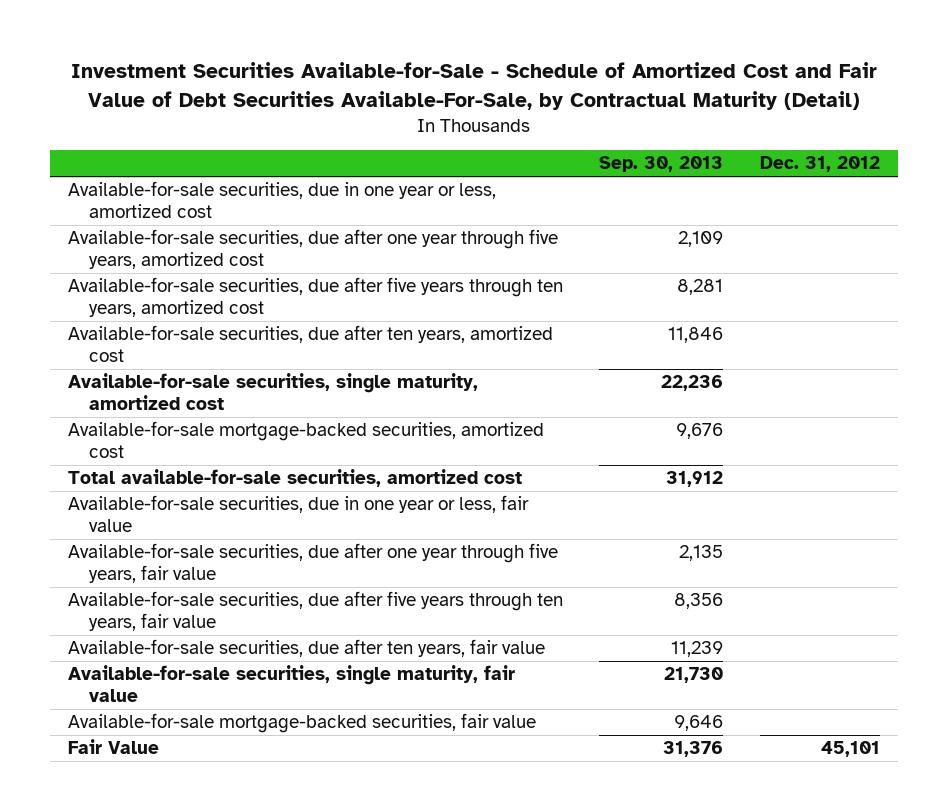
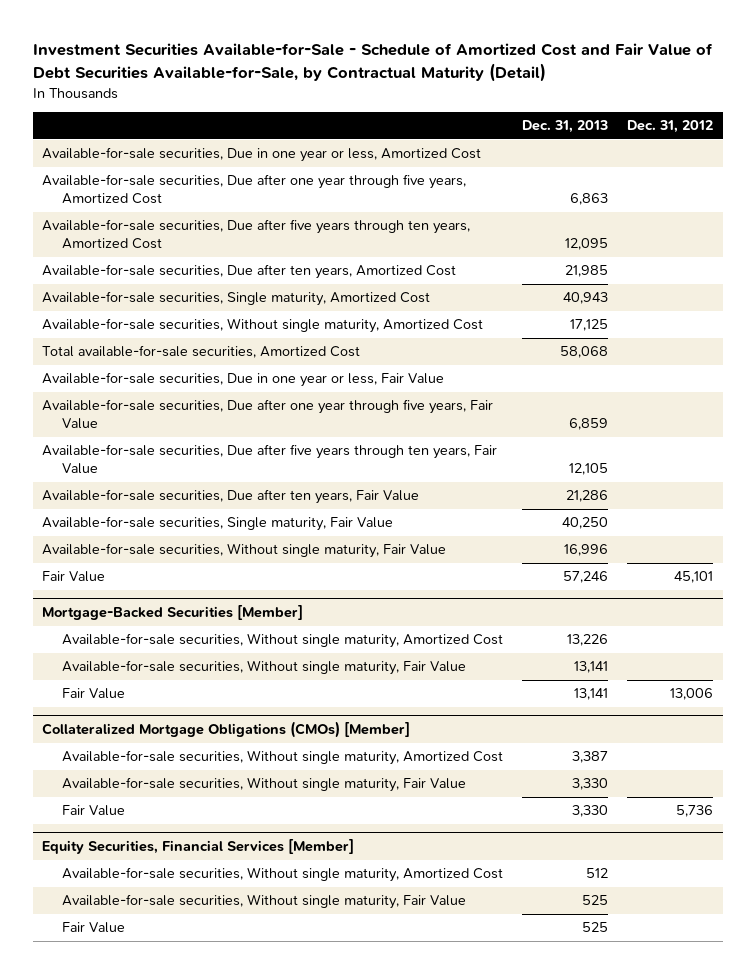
[70,62,877,110] Investment Securities Available-for-Sale - Schedule of Amortized Cost and Fair Value of Debt Securities Available-For-Sale, by Contractual Maturity (Detail) -> [32,43,713,82] Investment Securities Available-for-Sale - Schedule of Amortized Cost and Fair Value of Debt Securities Available-for-Sale, by Contractual Maturity (Detail)
[599,156,724,173] Sep. 30, 2013 -> none
none -> [521,120,608,134] Dec. 31, 2013
[67,181,496,218] Available-for-sale securities, due in one year or less, amortized cost -> [42,147,482,163] Available-for-sale securities, Due in one year or less, Amortized Cost
[67,229,558,269] Available-for-sale securities, due after one year through five years, amortized cost -> [42,174,467,205] Available-for-sale securities, Due after one year through five years, Amortized Cost
[67,277,563,317] Available-for-sale securities, due after five years through ten years, amortized cost -> [42,219,471,250] Available-for-sale securities, Due after five years through ten years, Amortized Cost
[67,325,553,362] Available-for-sale securities, due after ten years, amortized cost -> [42,264,457,280] Available-for-sale securities, Due after ten years, Amortized Cost
[67,373,478,410] Available-for-sale securities, single maturity, amortized cost -> [42,291,431,307] Available-for-sale securities, Single maturity, Amortized Cost
[67,421,544,458] Available-for-sale mortgage-backed securities, amortized cost -> [42,318,484,334] Available-for-sale securities, Without single maturity, Amortized Cost
[67,469,522,488] Total available-for-sale securities, amortized cost -> [42,345,361,359] Total available-for-sale securities, Amortized Cost
[67,495,529,532] Available-for-sale securities, due in one year or less, fair value -> [42,372,445,388] Available-for-sale securities, Due in one year or less, Fair Value
[67,543,558,583] Available-for-sale securities, due after one year through five years, fair value -> [42,399,494,430] Available-for-sale securities, Due after one year through five years, Fair Value
[67,591,563,631] Available-for-sale securities, due after five years through ten years, fair value -> [42,444,498,475] Available-for-sale securities, Due after five years through ten years, Fair Value
[67,639,545,658] Available-for-sale securities, due after ten years, fair value -> [42,489,420,505] Available-for-sale securities, Due after ten years, Fair Value
[67,665,515,702] Available-for-sale securities, single maturity, fair value -> [42,516,394,532] Available-for-sale securities, Single maturity, Fair Value
[67,713,536,734] Available-for-sale mortgage-backed securities, fair value -> [42,543,447,559] Available-for-sale securities, Without single maturity, Fair Value
none -> [42,605,304,621] Mortgage-Backed Securities [Member]
none -> [61,633,503,649] Available-for-sale securities, Without single maturity, Amortized Cost
none -> [61,660,466,676] Available-for-sale securities, Without single maturity, Fair Value
none -> [61,688,125,700] Fair Value
none -> [42,721,411,739] Collateralized Mortgage Obligations (CMOs) [Member]
none -> [61,750,503,766] Available-for-sale securities, Without single maturity, Amortized Cost
none -> [61,777,466,793] Available-for-sale securities, Without single maturity, Fair Value
none -> [61,805,125,817] Fair Value
none -> [42,839,355,855] Equity Securities, Financial Services [Member]
none -> [61,867,503,883] Available-for-sale securities, Without single maturity, Amortized Cost
none -> [61,894,466,910] Available-for-sale securities, Without single maturity, Fair Value
none -> [61,922,125,934] Fair Value

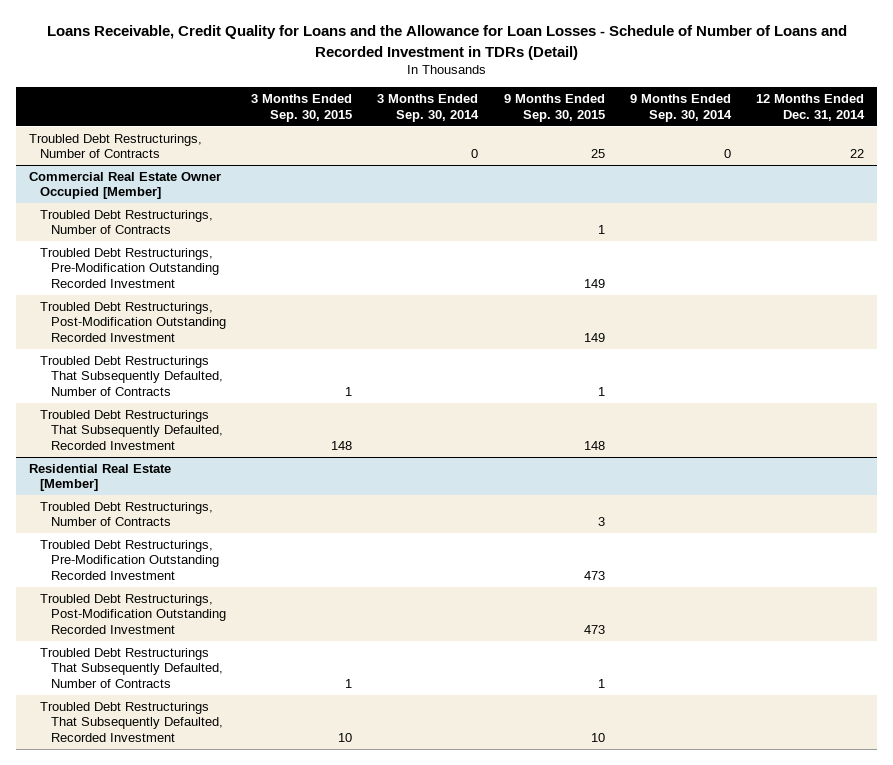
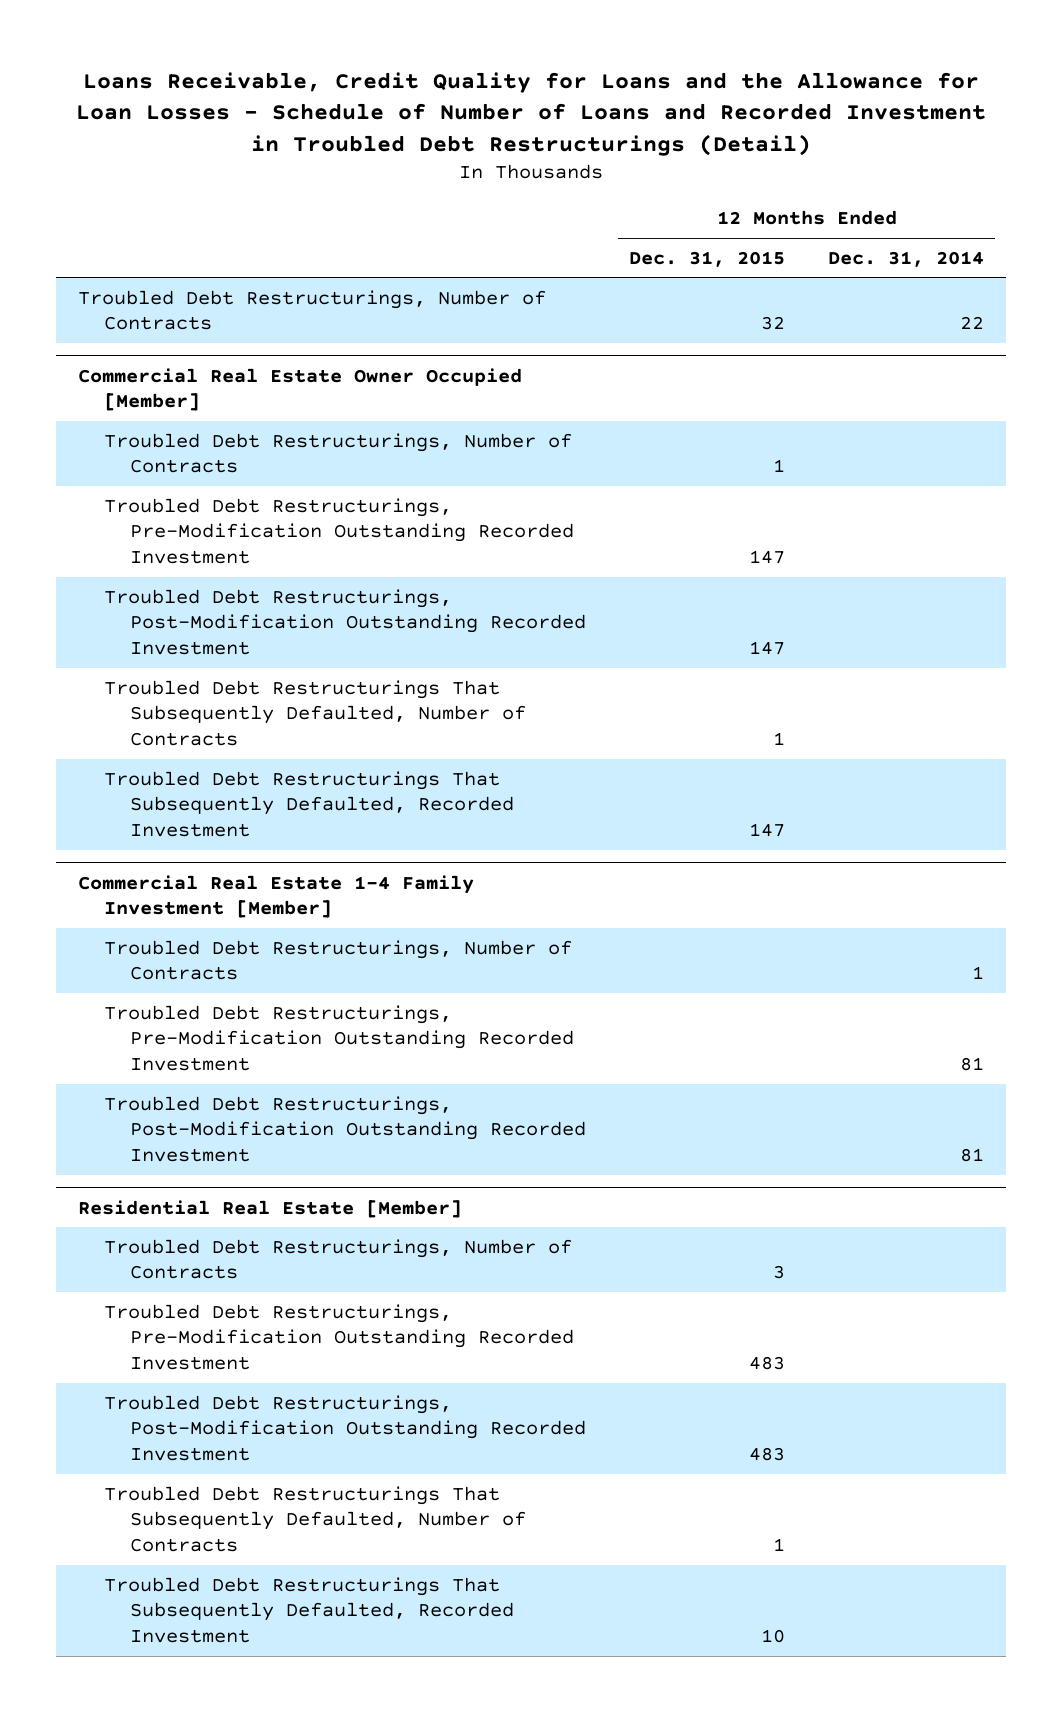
[46,25,847,60] Loans Receivable, Credit Quality for Loans and the Allowance for Loan Losses - Schedule of Number of Loans and Recorded Investment in TDRs (Detail) -> [76,71,987,156] Loans Receivable, Credit Quality for Loans and the Allowance for Loan Losses - Schedule of Number of Loans and Recorded Investment in Troubled Debt Restructurings (Detail)
[251,94,353,122] 3 Months Ended Sep. 30, 2015 -> none
[377,94,480,122] 3 Months Ended Sep. 30, 2014 -> none
[503,94,605,122] 9 Months Ended Sep. 30, 2015 -> none
[630,94,733,122] 9 Months Ended Sep. 30, 2014 -> none
none -> [629,250,786,267] Dec. 31, 2015
none -> [77,874,474,919] Commercial Real Estate 1-4 Family Investment [Member]
none -> [103,939,572,981] Troubled Debt Restructurings, Number of Contracts
none -> [103,1004,575,1072] Troubled Debt Restructurings, Pre-Modification Outstanding Recorded Investment
none -> [103,1095,587,1163] Troubled Debt Restructurings, Post-Modification Outstanding Recorded Investment

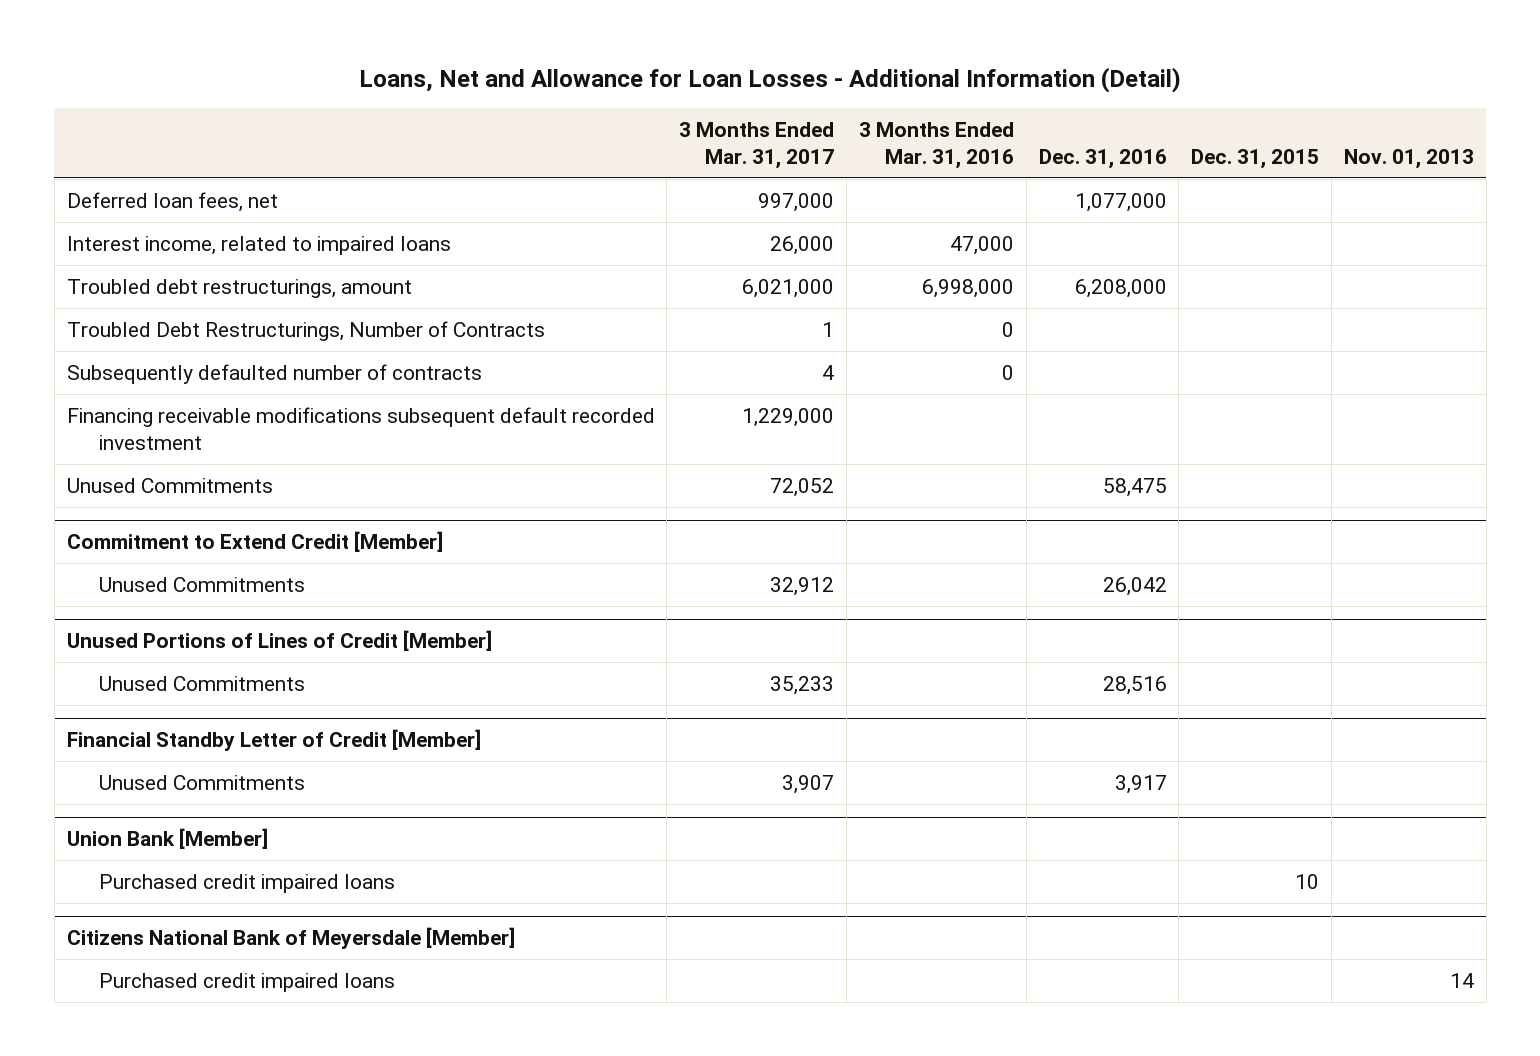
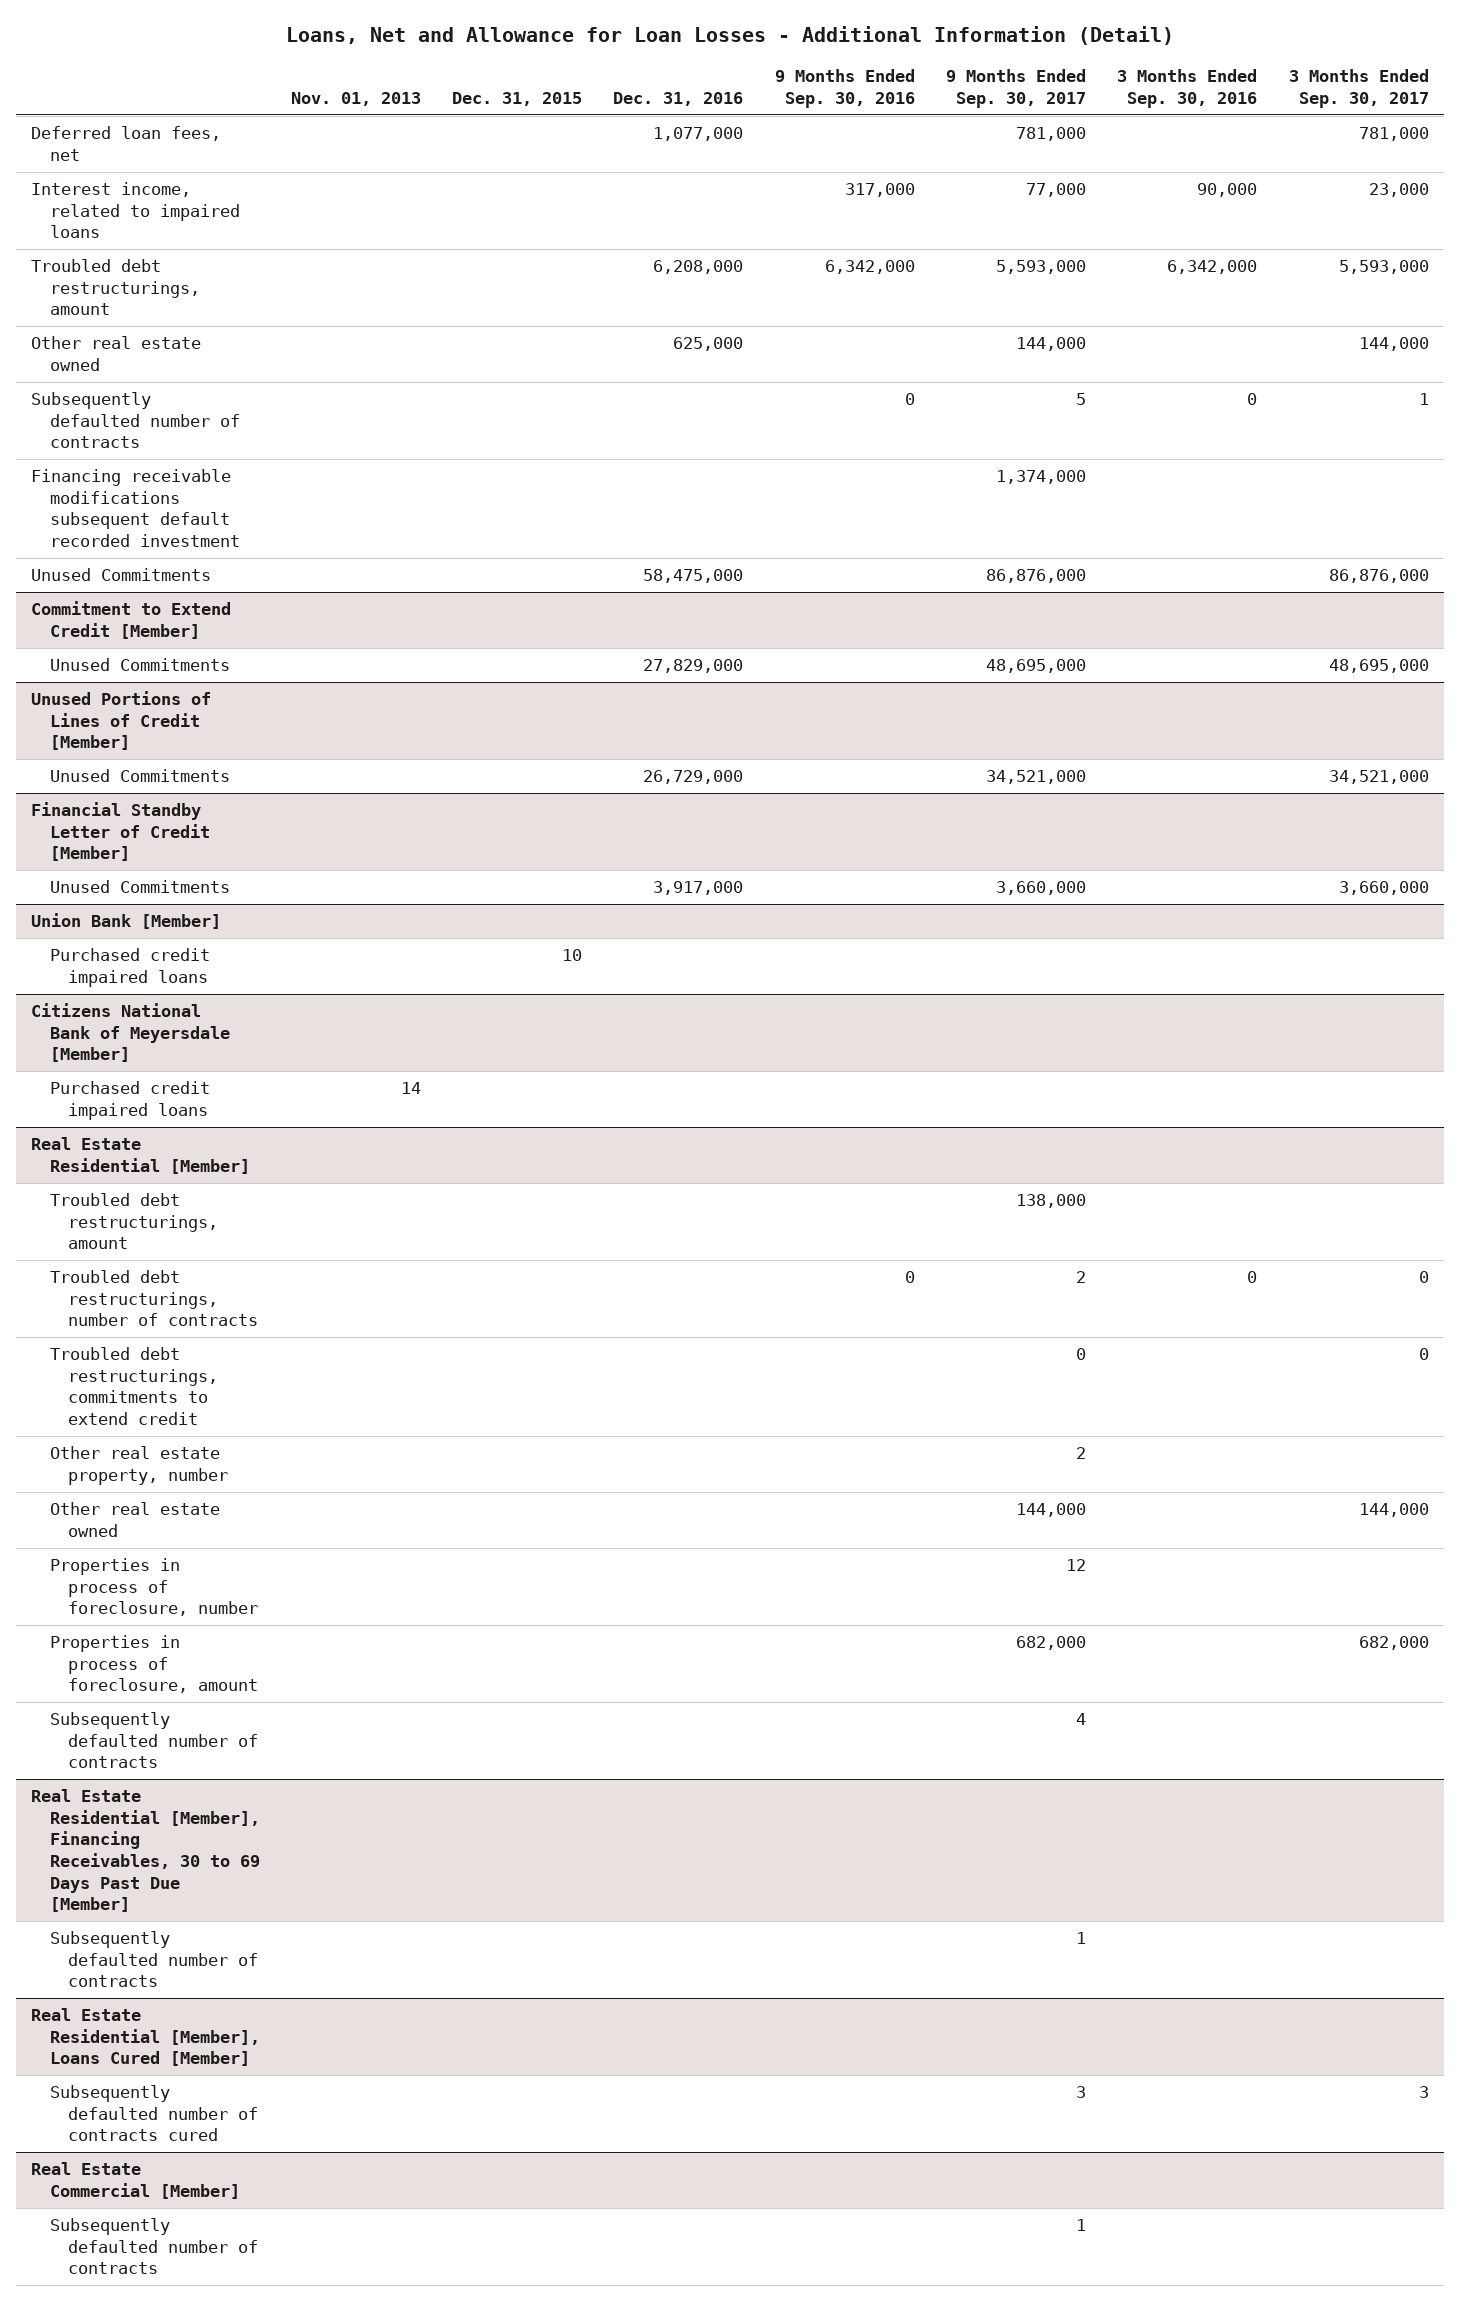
[679,121,835,170] 3 Months Ended Mar. 31, 2017 -> none
[858,121,1014,170] 3 Months Ended Mar. 31, 2016 -> none
none -> [774,69,915,108] 9 Months Ended Sep. 30, 2016
none -> [945,69,1086,108] 9 Months Ended Sep. 30, 2017
none -> [1117,69,1258,108] 3 Months Ended Sep. 30, 2016
none -> [1288,69,1429,108] 3 Months Ended Sep. 30, 2017
[66,320,545,341] Troubled Debt Restructurings, Number of Contracts -> none
none -> [31,336,202,371] Other real estate owned
[1102,477,1167,497] 58,475 -> [643,569,744,584] 58,475,000
[1102,576,1167,596] 26,042 -> [643,659,744,674] 27,829,000
[1102,675,1167,695] 28,516 -> [643,770,744,785] 26,729,000
[1114,774,1167,794] 3,917 -> [653,881,744,896] 3,917,000
none -> [31,1137,250,1174] Real Estate Residential [Member]
none -> [49,1193,218,1250] Troubled debt restructurings, amount
none -> [49,1270,258,1327] Troubled debt restructurings, number of contracts
none -> [49,1347,218,1426] Troubled debt restructurings, commitments to extend credit
none -> [49,1446,228,1485] Other real estate property, number
none -> [49,1502,220,1537] Other real estate owned
none -> [49,1558,258,1617] Properties in process of foreclosure, number
none -> [49,1635,258,1694] Properties in process of foreclosure, amount
none -> [49,1712,258,1769] Subsequently defaulted number of contracts
none -> [31,1789,260,1913] Real Estate Residential [Member], Financing Receivables, 30 to 69 Days Past Due [Member]
none -> [49,1931,258,1988] Subsequently defaulted number of contracts
none -> [31,2008,260,2067] Real Estate Residential [Member], Loans Cured [Member]
none -> [49,2085,258,2142] Subsequently defaulted number of contracts cured
none -> [31,2162,240,2199] Real Estate Commercial [Member]
none -> [49,2218,258,2275] Subsequently defaulted number of contracts

